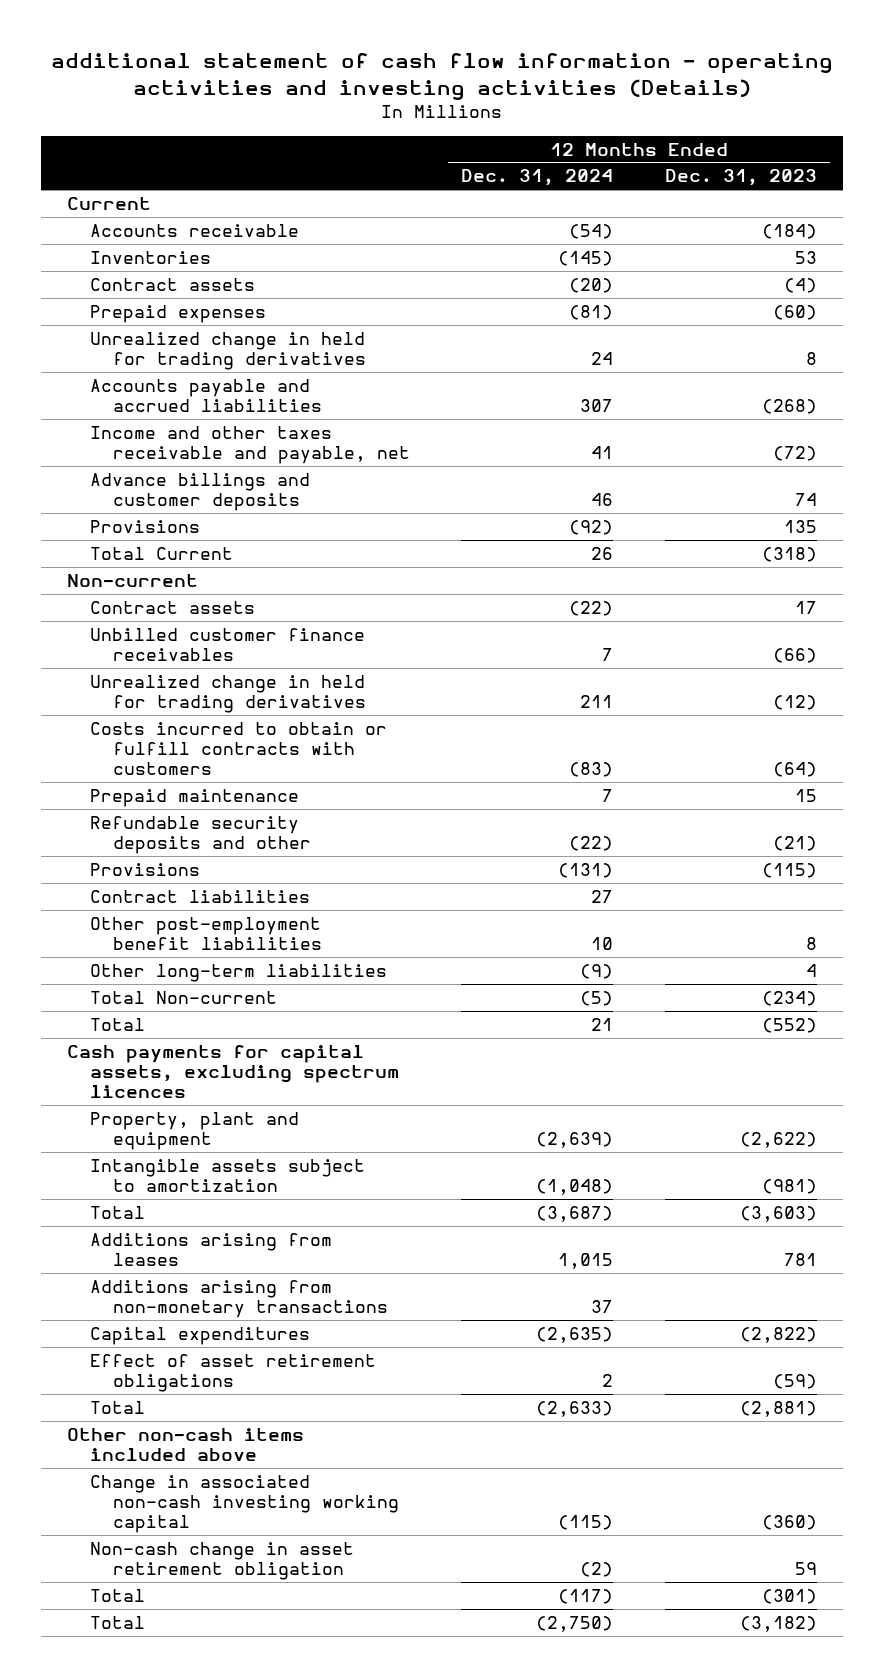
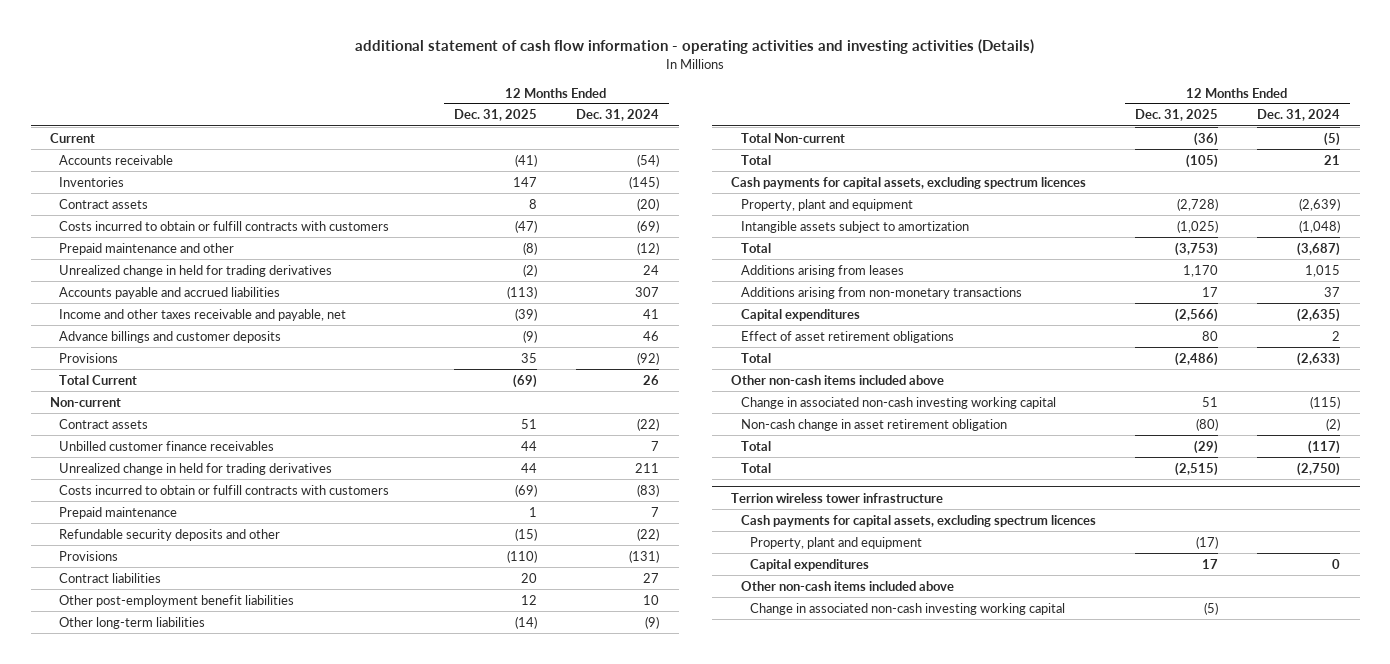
[665,169,818,187] Dec. 31, 2023 -> none
none -> [453,109,537,122] Dec. 31, 2025
[89,305,266,324] Prepaid expenses -> none
none -> [59,220,390,231] Costs incurred to obtain or fulfill contracts with customers
none -> [59,242,235,255] Prepaid maintenance and other
none -> [731,492,944,503] Terrion wireless tower infrastructure
none -> [740,514,1096,527] Cash payments for capital assets, excluding spectrum licences
none -> [749,536,922,549] Property, plant and equipment
none -> [749,558,869,571] Capital expenditures
none -> [740,580,954,591] Other non-cash items included above
none -> [749,602,1065,615] Change in associated non-cash investing working capital

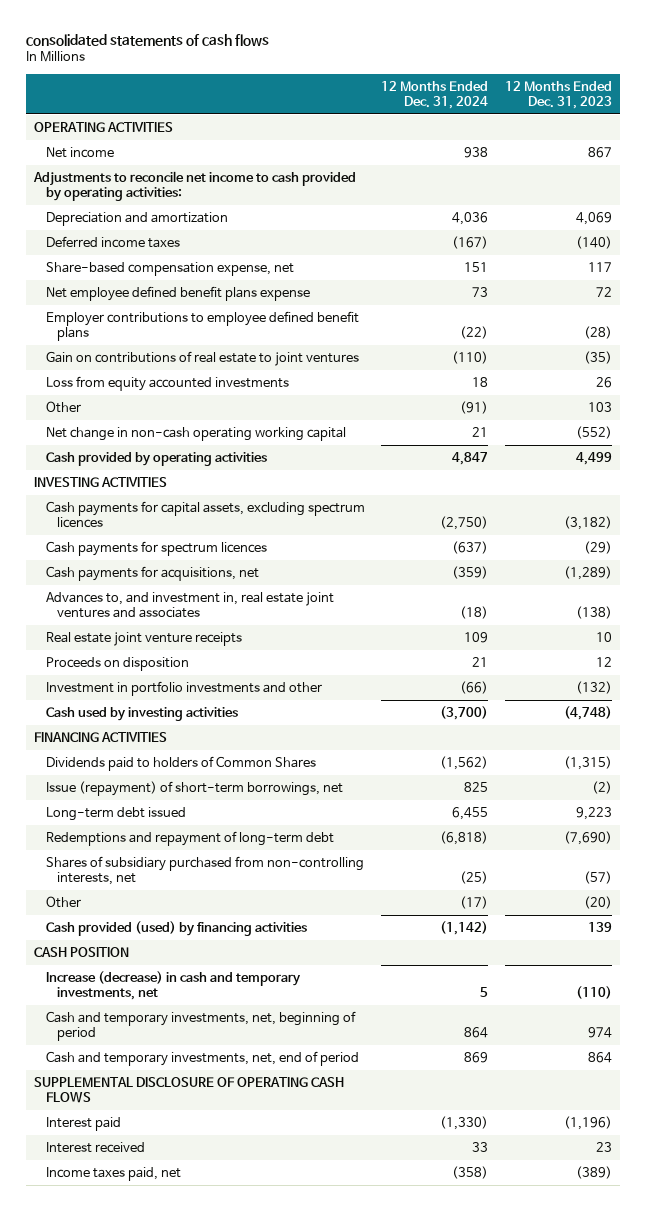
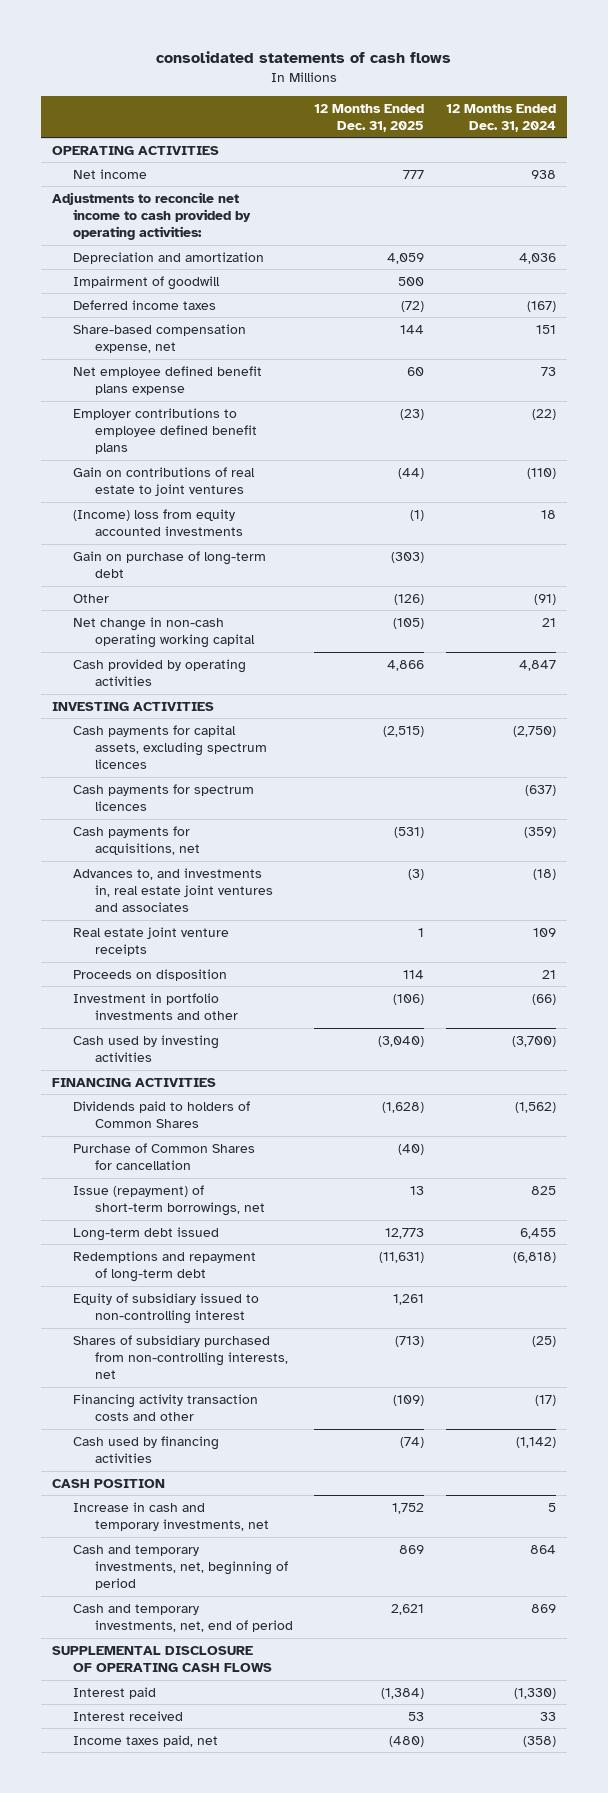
[504,80,612,109] 12 Months Ended Dec. 31, 2023 -> none
none -> [314,103,425,132] 12 Months Ended Dec. 31, 2025
none -> [73,275,221,290] Impairment of goodwill
[45,375,289,391] Loss from equity accounted investments -> [73,508,243,537] (Income) loss from equity accounted investments
none -> [73,550,267,579] Gain on purchase of long-term debt
[45,591,334,618] Advances to, and investment in, real estate joint ventures and associates -> [73,867,273,913] Advances to, and investments in, real estate joint ventures and associates
none -> [73,1142,256,1171] Purchase of Common Shares for cancellation
none -> [73,1292,260,1325] Equity of subsidiary issued to non-controlling interest
[45,895,81,908] Other -> [73,1393,259,1422] Financing activity transaction costs and other
[45,920,307,936] Cash provided (used) by financing activities -> [73,1435,220,1464] Cash used by financing activities
[45,970,301,1000] Increase (decrease) in cash and temporary investments, net -> [73,1501,269,1532] Increase in cash and temporary investments, net

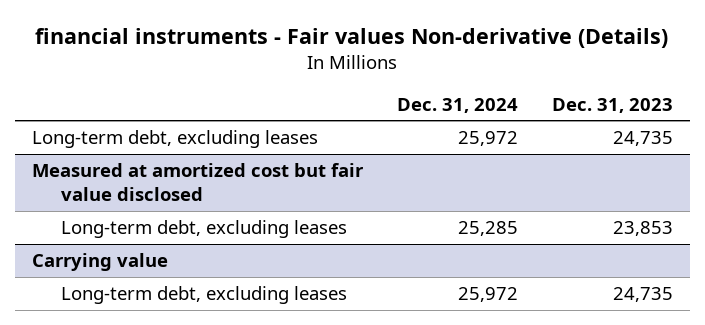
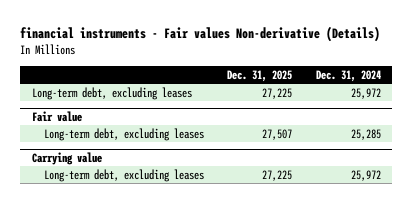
[551,97,673,113] Dec. 31, 2023 -> none
none -> [227,69,293,82] Dec. 31, 2025
[31,163,364,202] Measured at amortized cost but fair value disclosed -> [31,110,82,122] Fair value

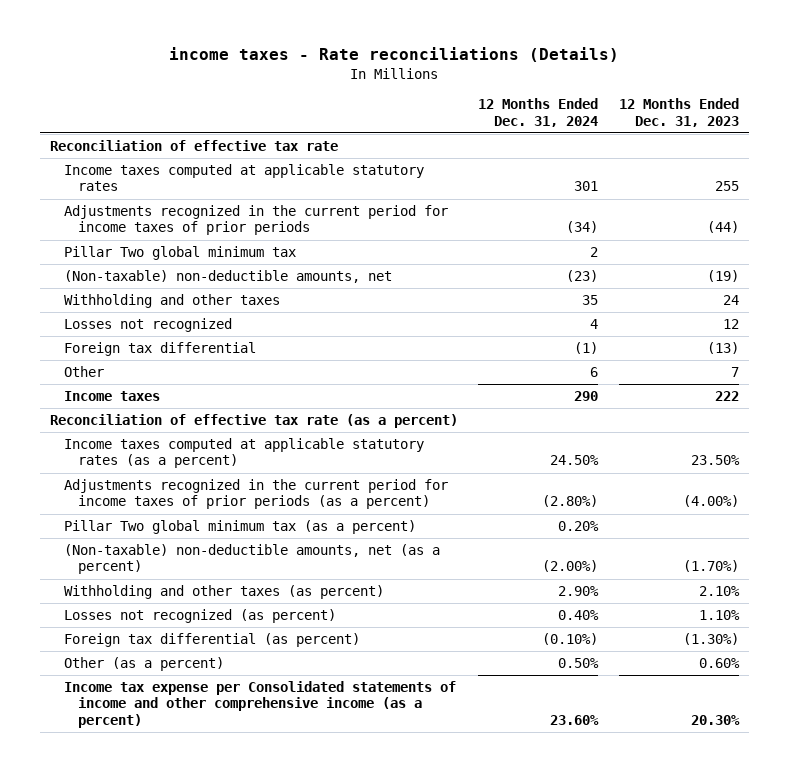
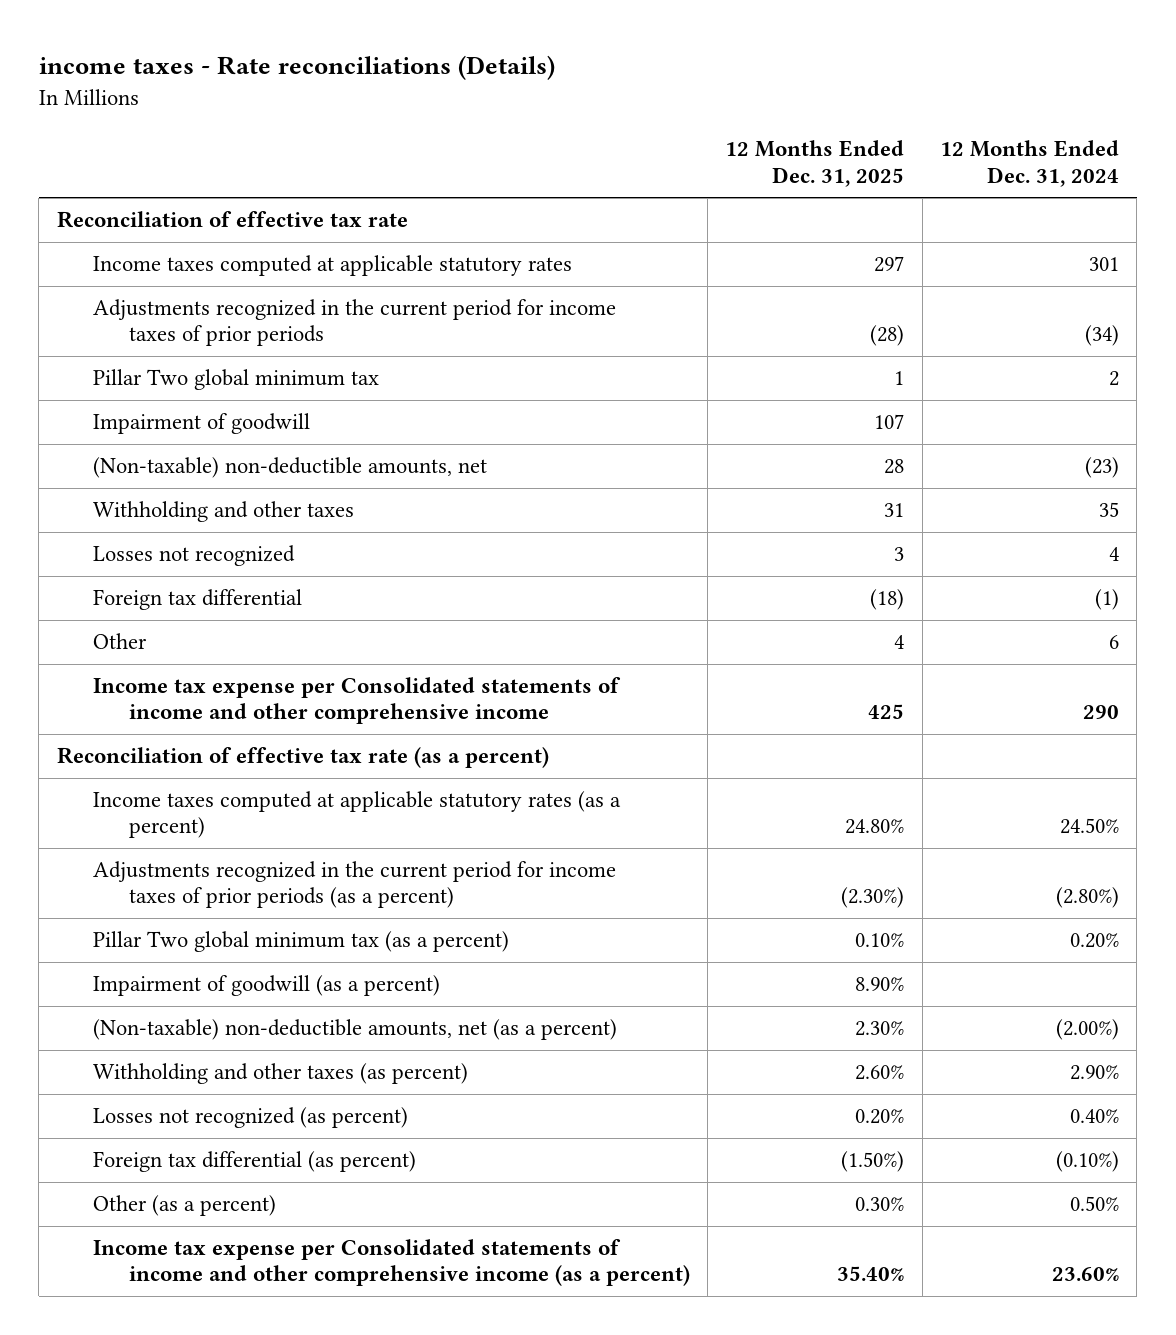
[618,98,739,127] 12 Months Ended Dec. 31, 2023 -> none
none -> [725,140,905,187] 12 Months Ended Dec. 31, 2025
none -> [92,413,310,435] Impairment of goodwill
[64,391,161,402] Income taxes -> [92,677,621,725] Income tax expense per Consolidated statements of income and other comprehensive income
none -> [92,975,440,997] Impairment of goodwill (as a percent)

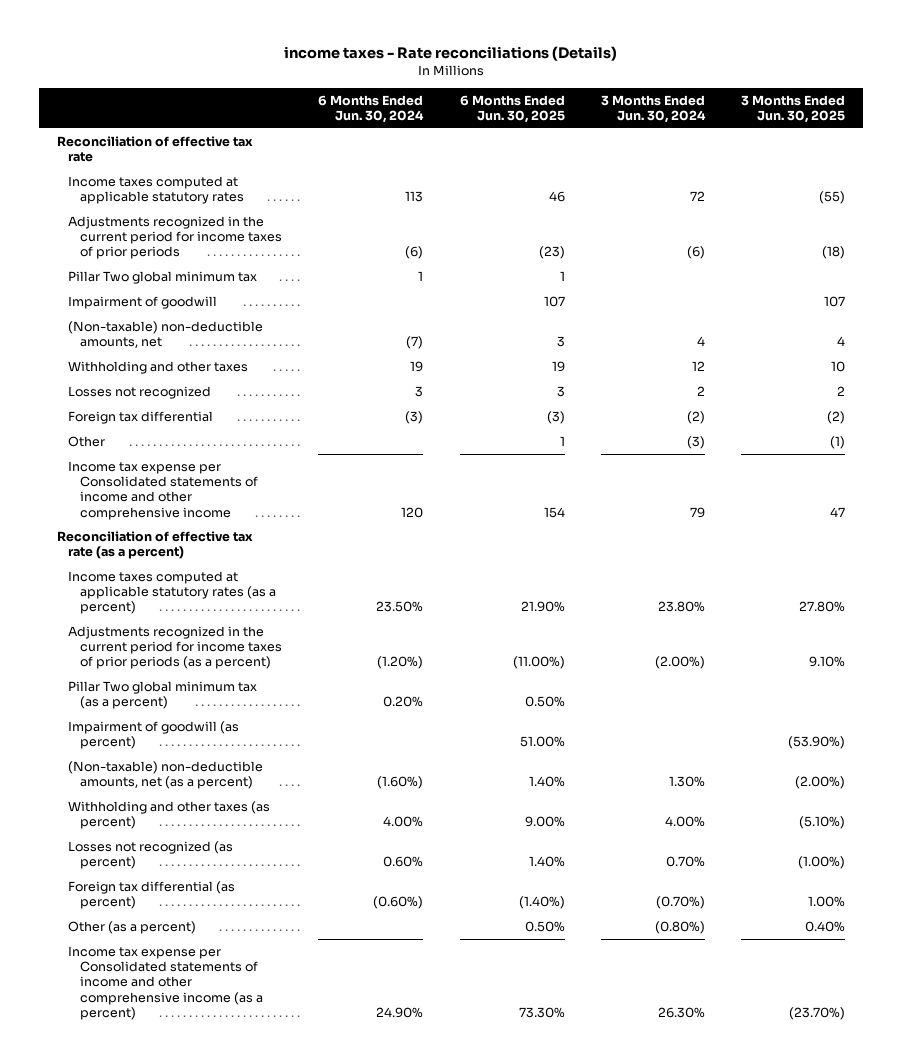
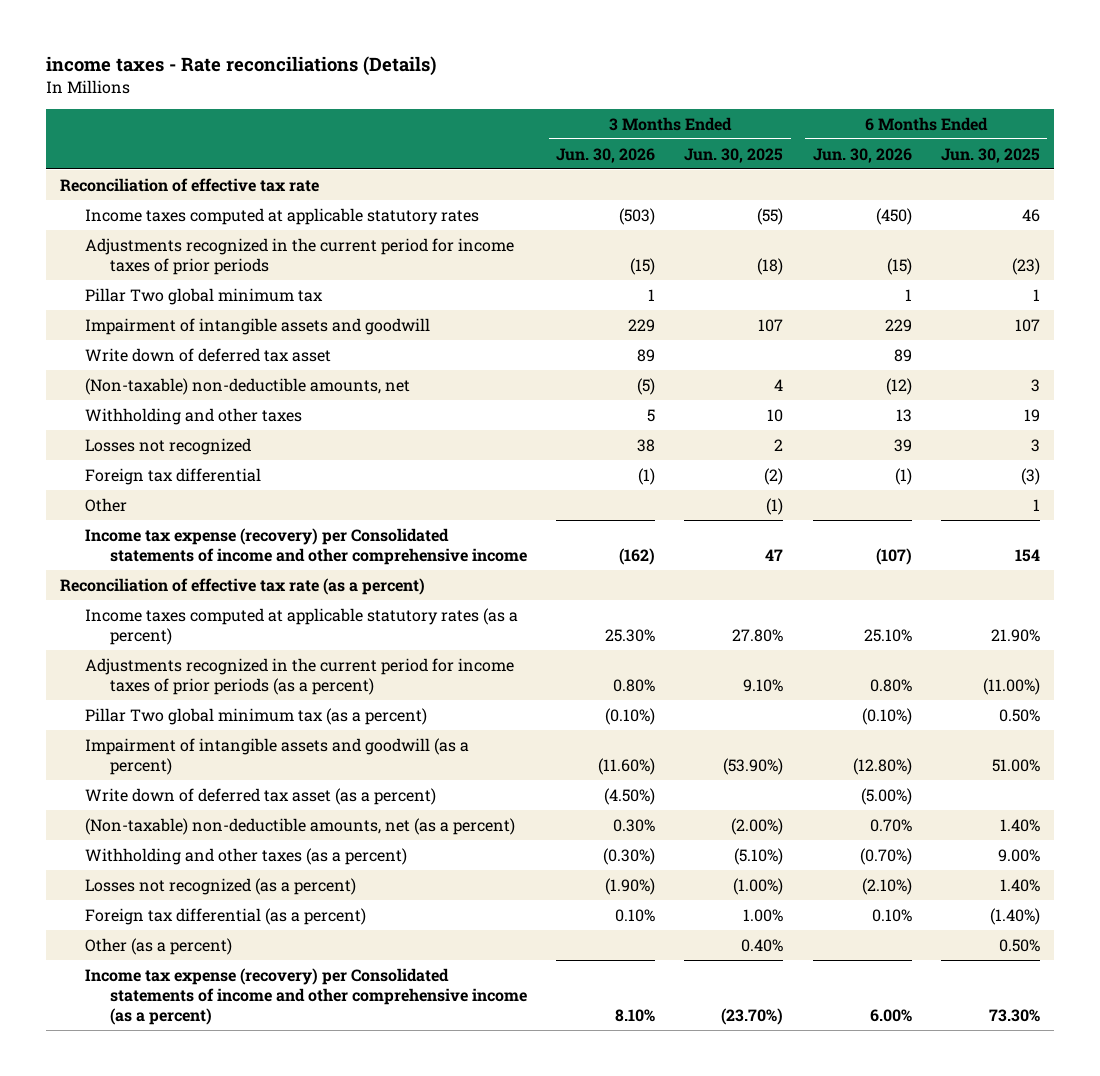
[318,94,425,123] 6 Months Ended Jun. 30, 2024 -> none
[600,94,706,123] 3 Months Ended Jun. 30, 2024 -> none
none -> [556,147,656,163] Jun. 30, 2026
none -> [812,147,912,163] Jun. 30, 2026
[68,296,218,310] Impairment of goodwill -> [85,317,431,335] Impairment of intangible assets and goodwill
none -> [85,347,332,362] Write down of deferred tax asset
[68,461,259,520] Income tax expense per Consolidated statements of income and other comprehensive income -> [85,527,528,566] Income tax expense (recovery) per Consolidated statements of income and other comprehensive income
[68,721,240,750] Impairment of goodwill (as percent) -> [85,737,470,776] Impairment of intangible assets and goodwill (as a percent)
none -> [85,787,437,805] Write down of deferred tax asset (as a percent)
[68,801,271,830] Withholding and other taxes (as percent) -> [85,847,408,865] Withholding and other taxes (as a percent)
[68,841,234,870] Losses not recognized (as percent) -> [85,877,357,895] Losses not recognized (as a percent)
[68,881,236,910] Foreign tax differential (as percent) -> [85,907,367,925] Foreign tax differential (as a percent)
[68,946,264,1020] Income tax expense per Consolidated statements of income and other comprehensive income (as a percent) -> [85,967,528,1026] Income tax expense (recovery) per Consolidated statements of income and other comprehensive income (as a percent)

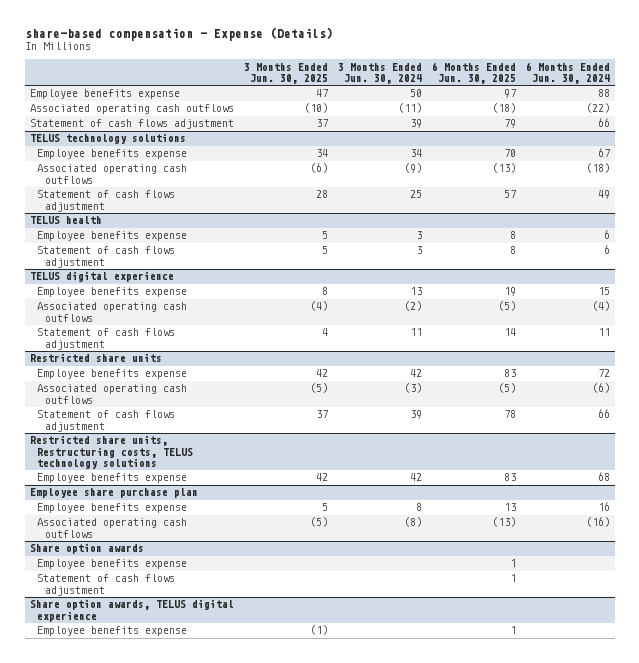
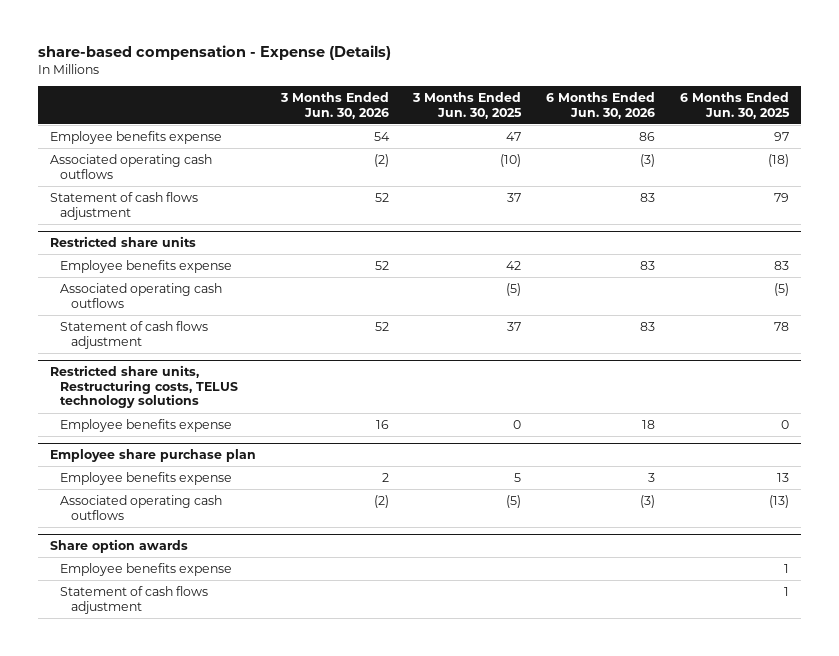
[337,62,422,85] 3 Months Ended Jun. 30, 2024 -> none
[525,61,610,85] 6 Months Ended Jun. 30, 2024 -> none
none -> [279,92,389,119] 3 Months Ended Jun. 30, 2026
none -> [546,92,656,119] 6 Months Ended Jun. 30, 2026
[29,133,186,145] TELUS technology solutions -> none
[37,149,188,160] Employee benefits expense -> none
[37,164,188,184] Associated operating cash outflows -> none
[37,190,176,212] Statement of cash flows adjustment -> none
[29,216,102,225] TELUS health -> none
[37,231,188,242] Employee benefits expense -> none
[37,246,176,268] Statement of cash flows adjustment -> none
[29,271,174,283] TELUS digital experience -> none
[37,287,188,298] Employee benefits expense -> none
[37,302,188,322] Associated operating cash outflows -> none
[37,328,176,350] Statement of cash flows adjustment -> none
[315,473,328,482] 42 -> [513,419,522,429] 0
[503,473,516,482] 83 -> [780,419,789,429] 0
[29,599,234,622] Share option awards, TELUS digital experience -> none
[37,626,188,637] Employee benefits expense -> none

